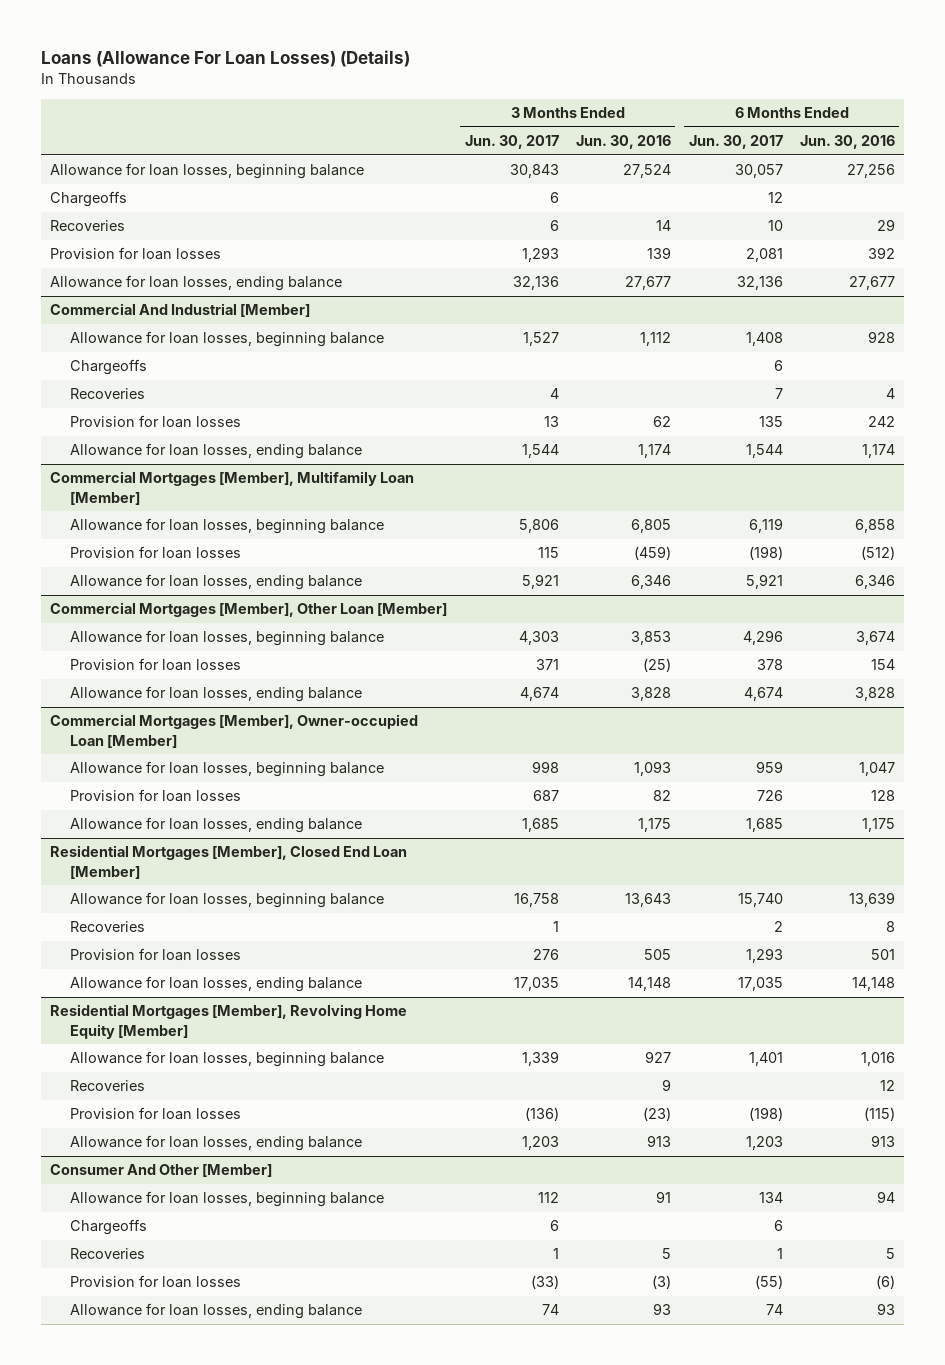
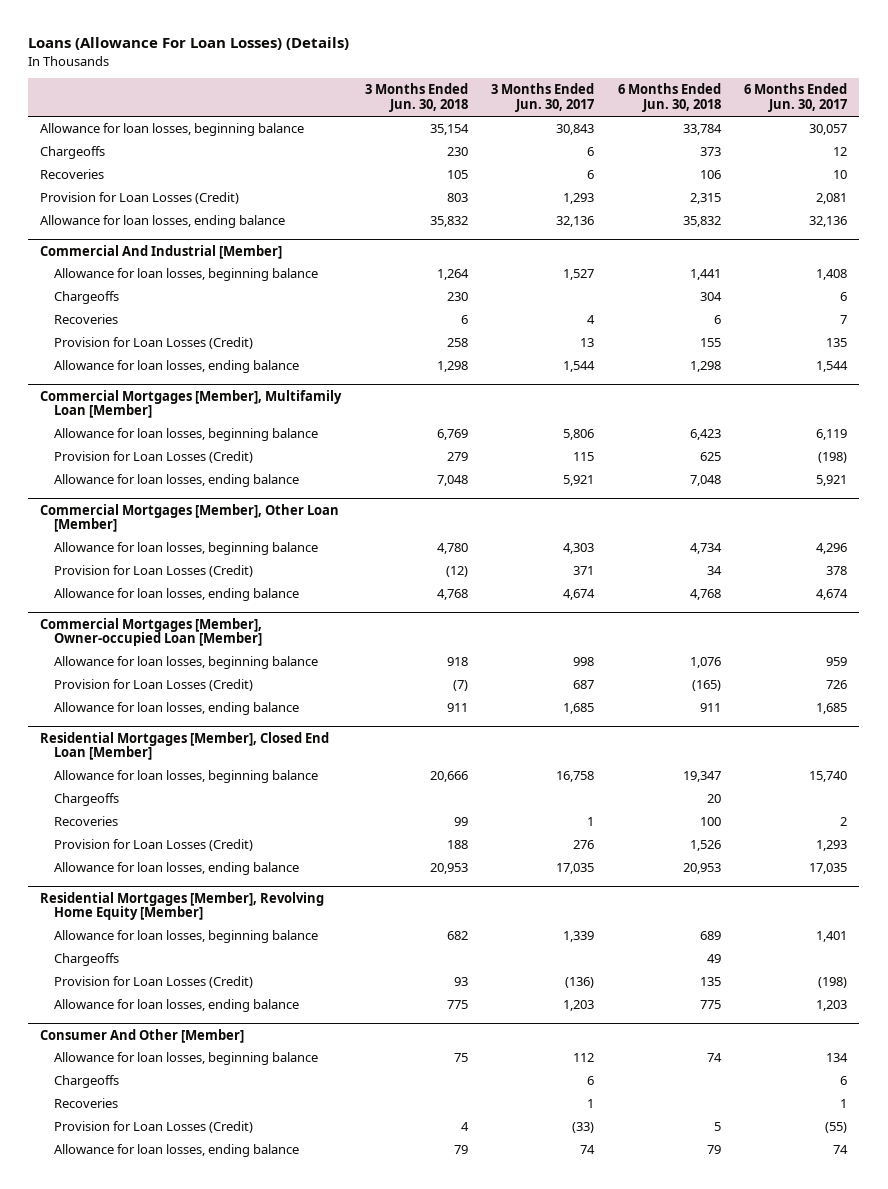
[576,135,672,150] Jun. 30, 2016 -> none
[800,135,896,150] Jun. 30, 2016 -> none
none -> [364,83,468,113] 3 Months Ended Jun. 30, 2018
none -> [617,83,721,113] 6 Months Ended Jun. 30, 2018
[50,247,222,261] Provision for loan losses -> [40,192,240,205] Provision for Loan Losses (Credit)
[70,415,242,429] Provision for loan losses -> [53,337,253,350] Provision for Loan Losses (Credit)
[70,546,242,560] Provision for loan losses -> [53,451,253,464] Provision for Loan Losses (Credit)
[70,658,242,672] Provision for loan losses -> [53,565,253,578] Provision for Loan Losses (Credit)
[70,789,242,803] Provision for loan losses -> [53,679,253,692] Provision for Loan Losses (Credit)
none -> [53,793,119,807] Chargeoffs
[70,948,242,962] Provision for loan losses -> [53,839,253,852] Provision for Loan Losses (Credit)
[70,1080,146,1092] Recoveries -> none
none -> [53,953,119,967] Chargeoffs
[70,1107,242,1121] Provision for loan losses -> [53,976,253,989] Provision for Loan Losses (Credit)
[70,1275,242,1289] Provision for loan losses -> [53,1121,253,1134] Provision for Loan Losses (Credit)

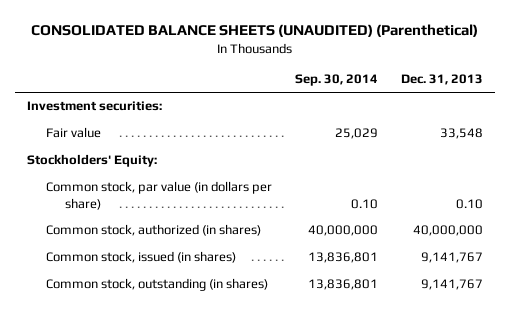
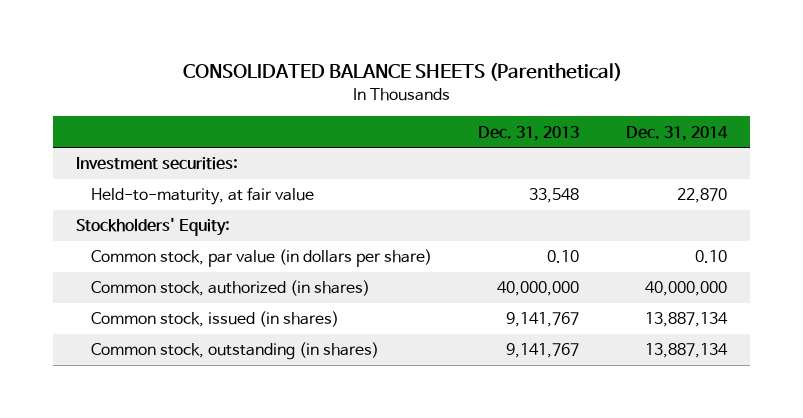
[31,24,479,38] CONSOLIDATED BALANCE SHEETS (UNAUDITED) (Parenthetical) -> [182,63,622,82] CONSOLIDATED BALANCE SHEETS (Parenthetical)
[295,74,379,87] Sep. 30, 2014 -> none
none -> [625,125,728,141] Dec. 31, 2014
[45,127,101,139] Fair value -> [91,187,315,206] Held-to-maturity, at fair value

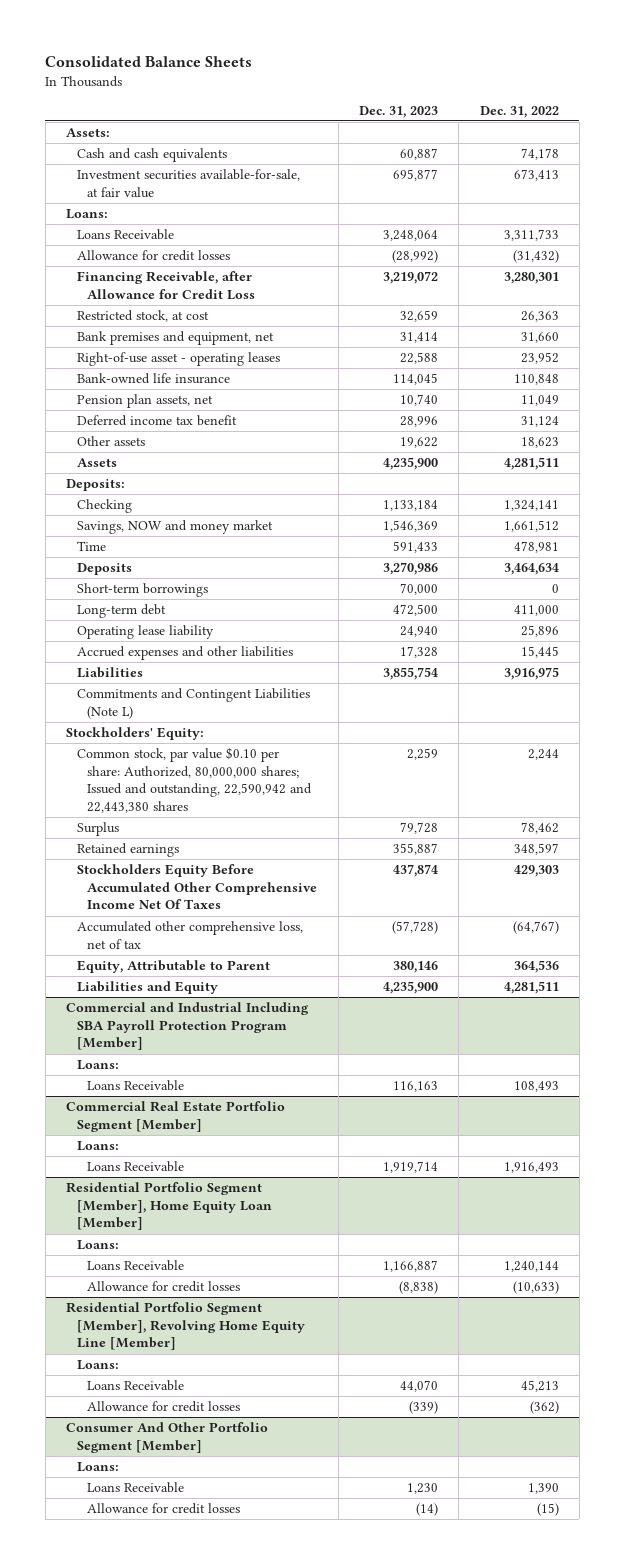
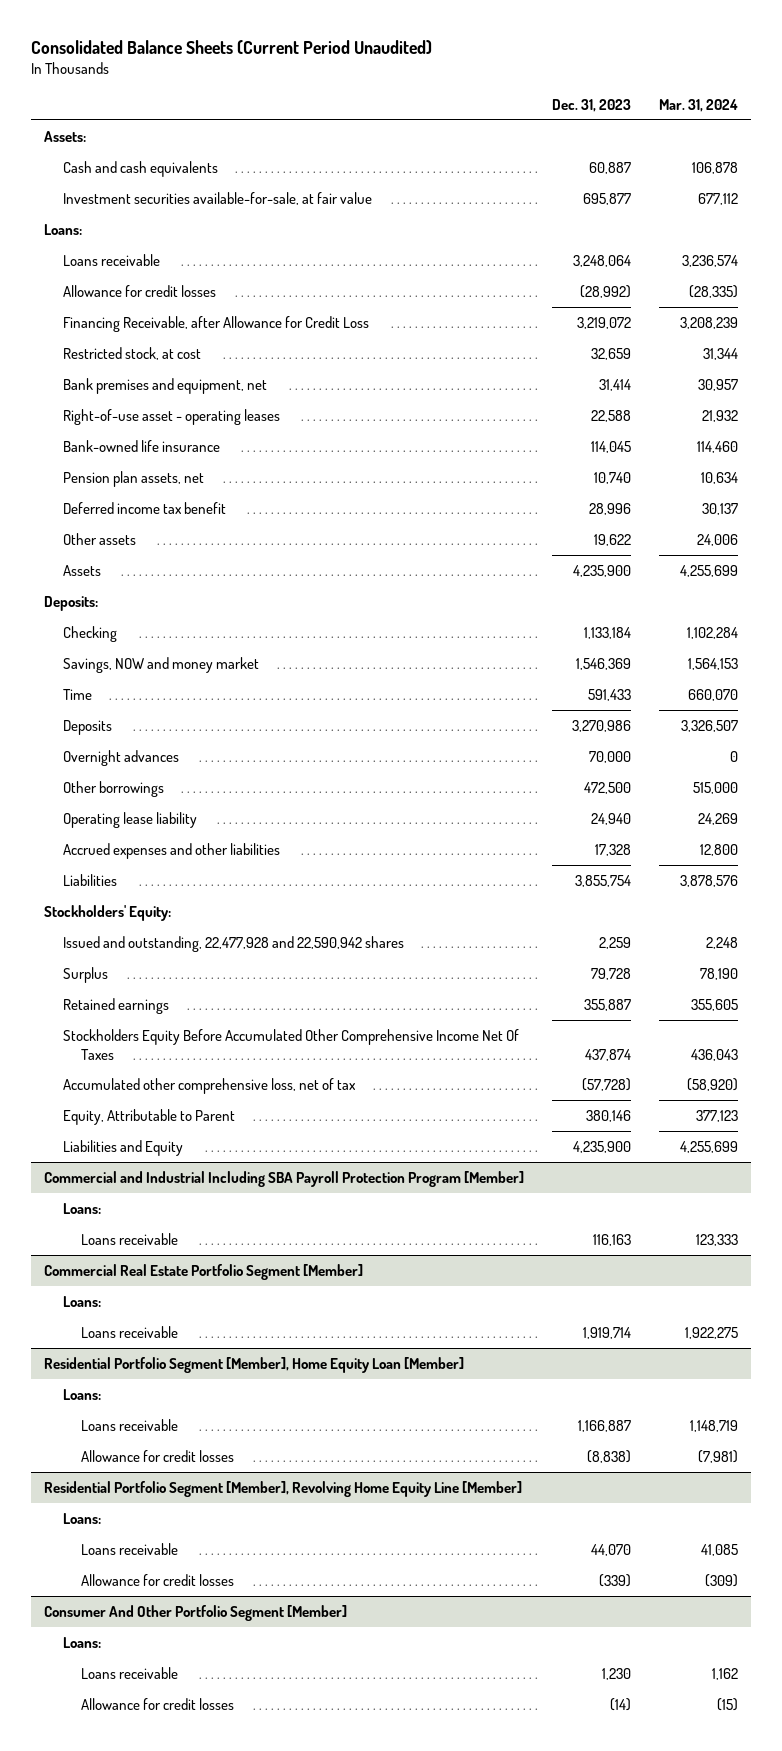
[45,55,253,67] Consolidated Balance Sheets -> [30,40,432,55] Consolidated Balance Sheets (Current Period Unaudited)
[479,105,559,118] Dec. 31, 2022 -> none
none -> [658,99,738,113] Mar. 31, 2024
[76,229,174,241] Loans Receivable -> [62,253,160,266] Loans receivable
[76,583,208,598] Short-term borrowings -> [62,749,179,766] Overnight advances
[76,604,166,619] Long-term debt -> [62,780,164,797] Other borrowings
[76,688,310,719] Commitments and Contingent Liabilities (Note L) -> none
[76,747,313,814] Common stock, par value $0.10 per share: Authorized, 80,000,000 shares; Issued and outstanding, 22,590,942 and 22,443,380 shares -> [62,935,404,952] Issued and outstanding, 22,477,928 and 22,590,942 shares
[87,1080,185,1092] Loans Receivable -> [81,1232,179,1245] Loans receivable
[87,1161,185,1173] Loans Receivable -> [81,1325,179,1338] Loans receivable
[87,1260,185,1272] Loans Receivable -> [81,1418,179,1431] Loans receivable
[87,1380,185,1392] Loans Receivable -> [81,1542,179,1555] Loans receivable
[87,1482,185,1494] Loans Receivable -> [81,1666,179,1679] Loans receivable

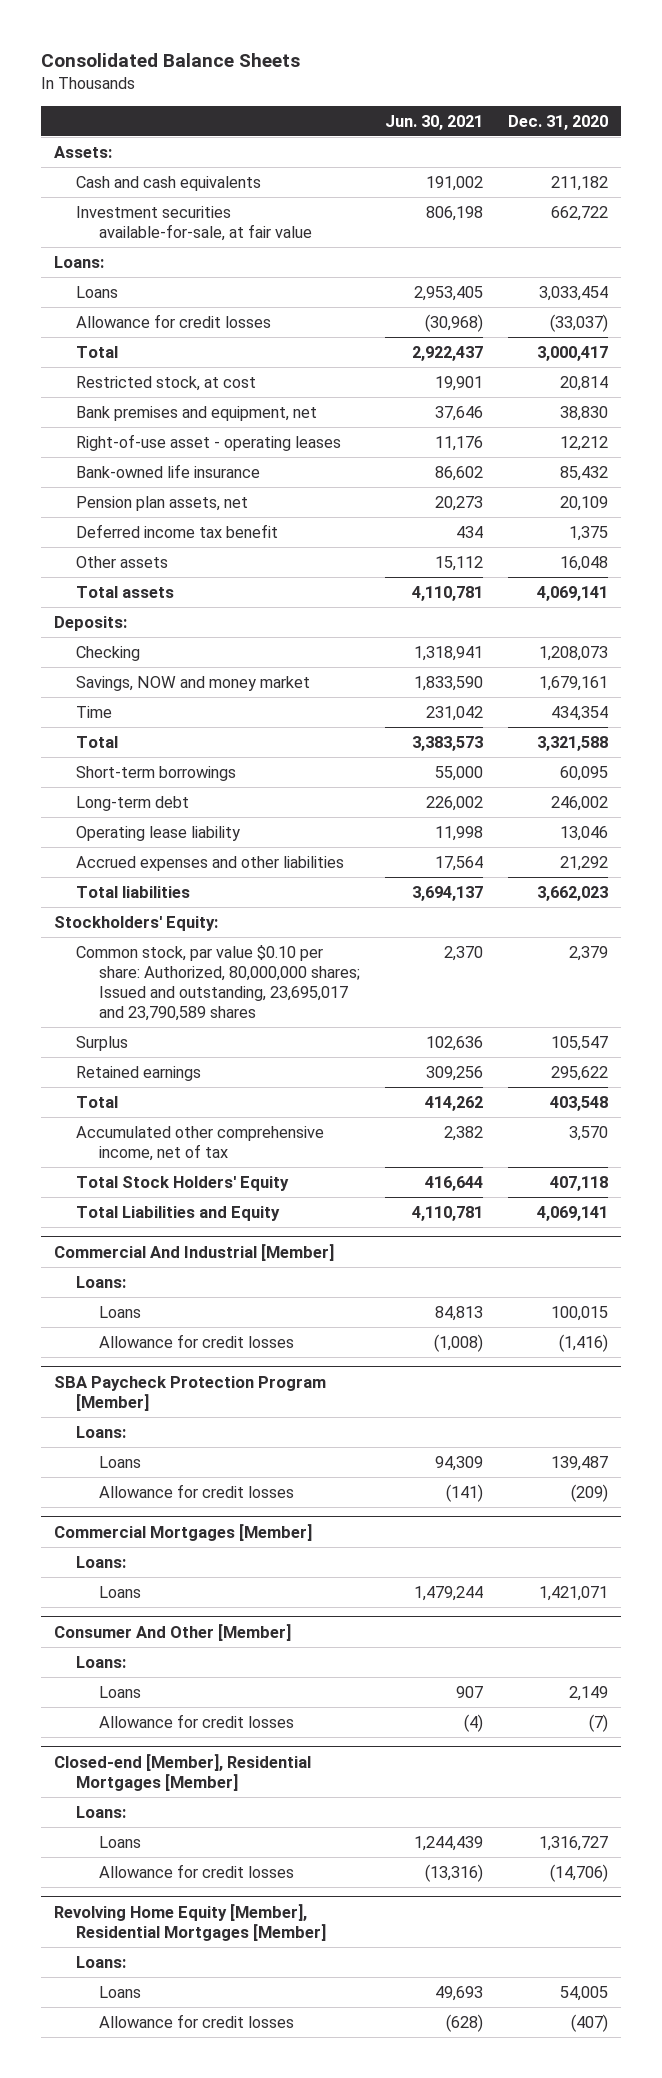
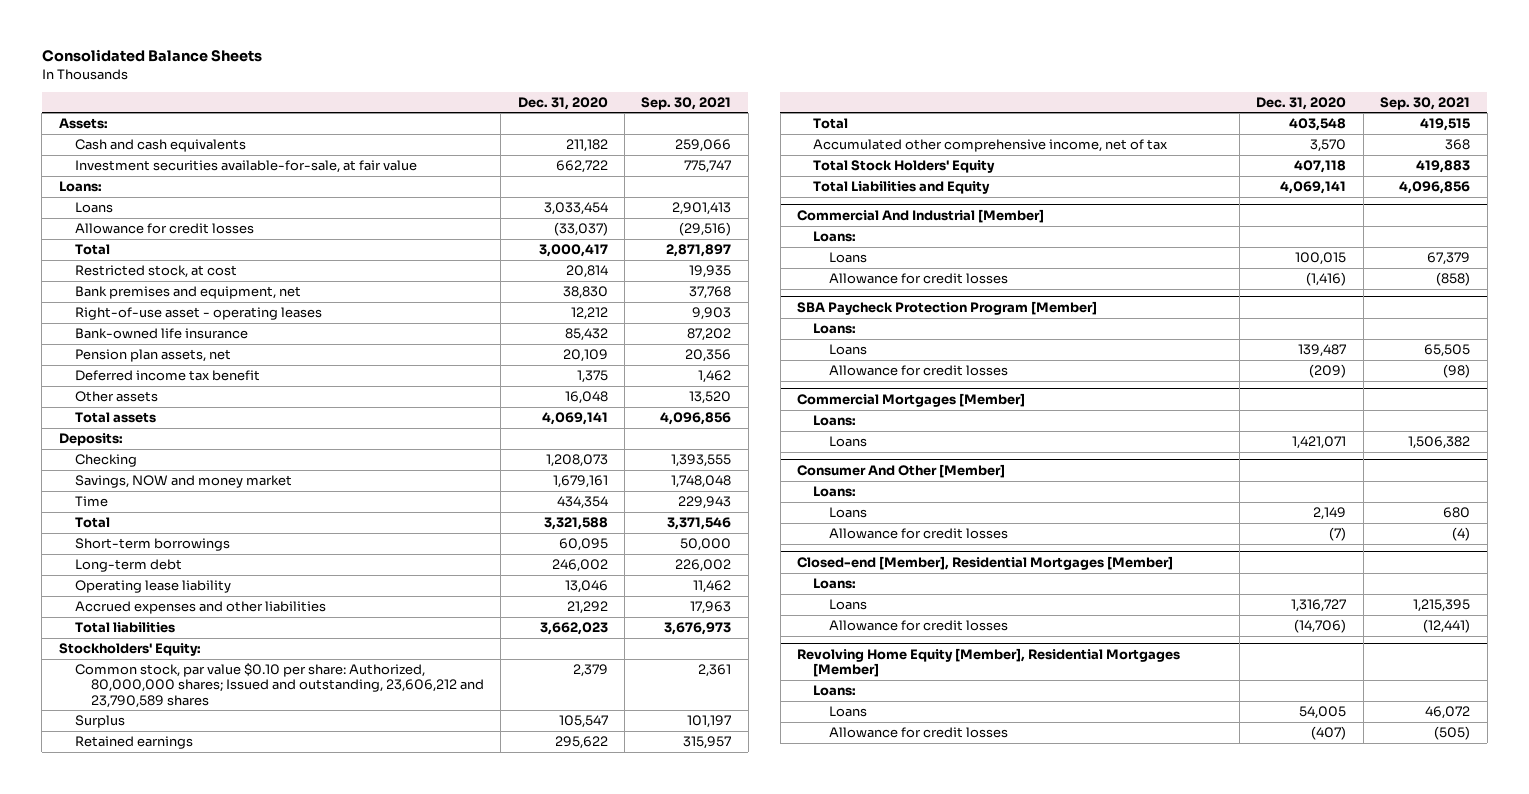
[384,114,483,130] Jun. 30, 2021 -> none
none -> [641,96,732,110] Sep. 30, 2021
[76,944,360,1021] Common stock, par value $0.10 per share: Authorized, 80,000,000 shares; Issued and outstanding, 23,695,017 and 23,790,589 shares -> [74,663,484,708] Common stock, par value $0.10 per share: Authorized, 80,000,000 shares; Issued and outstanding, 23,606,212 and 23,790,589 shares

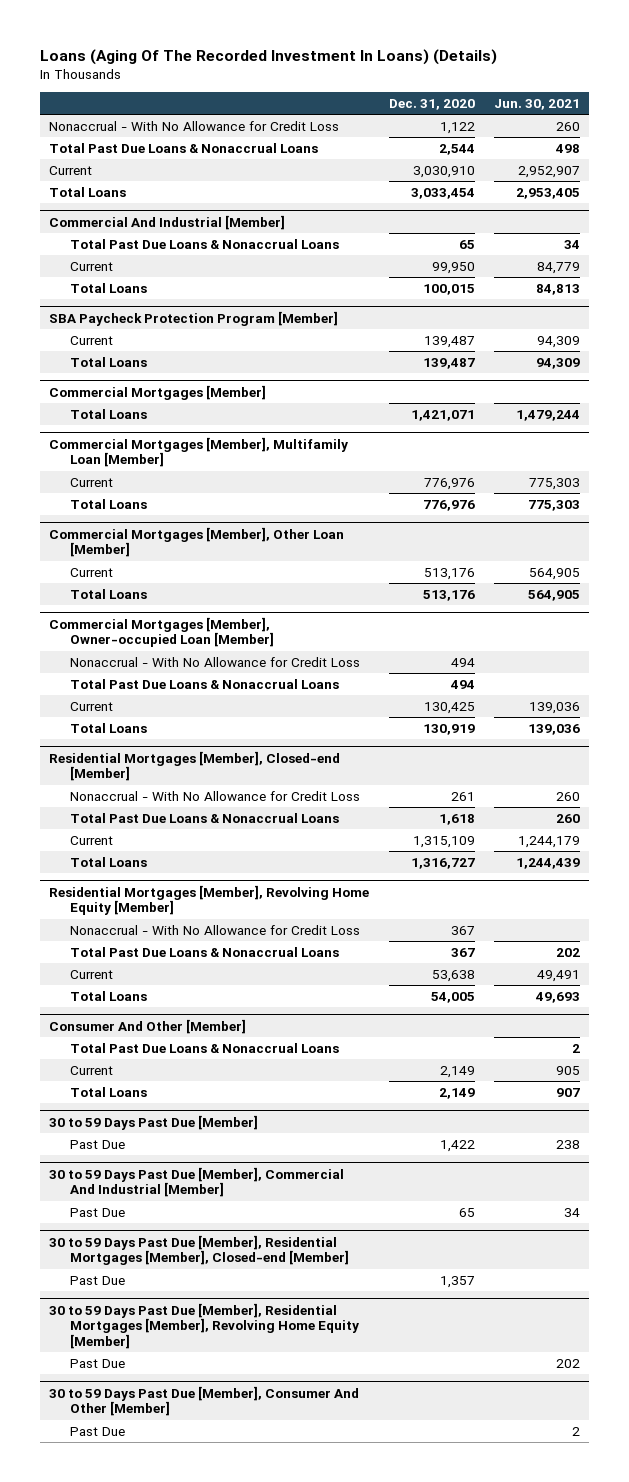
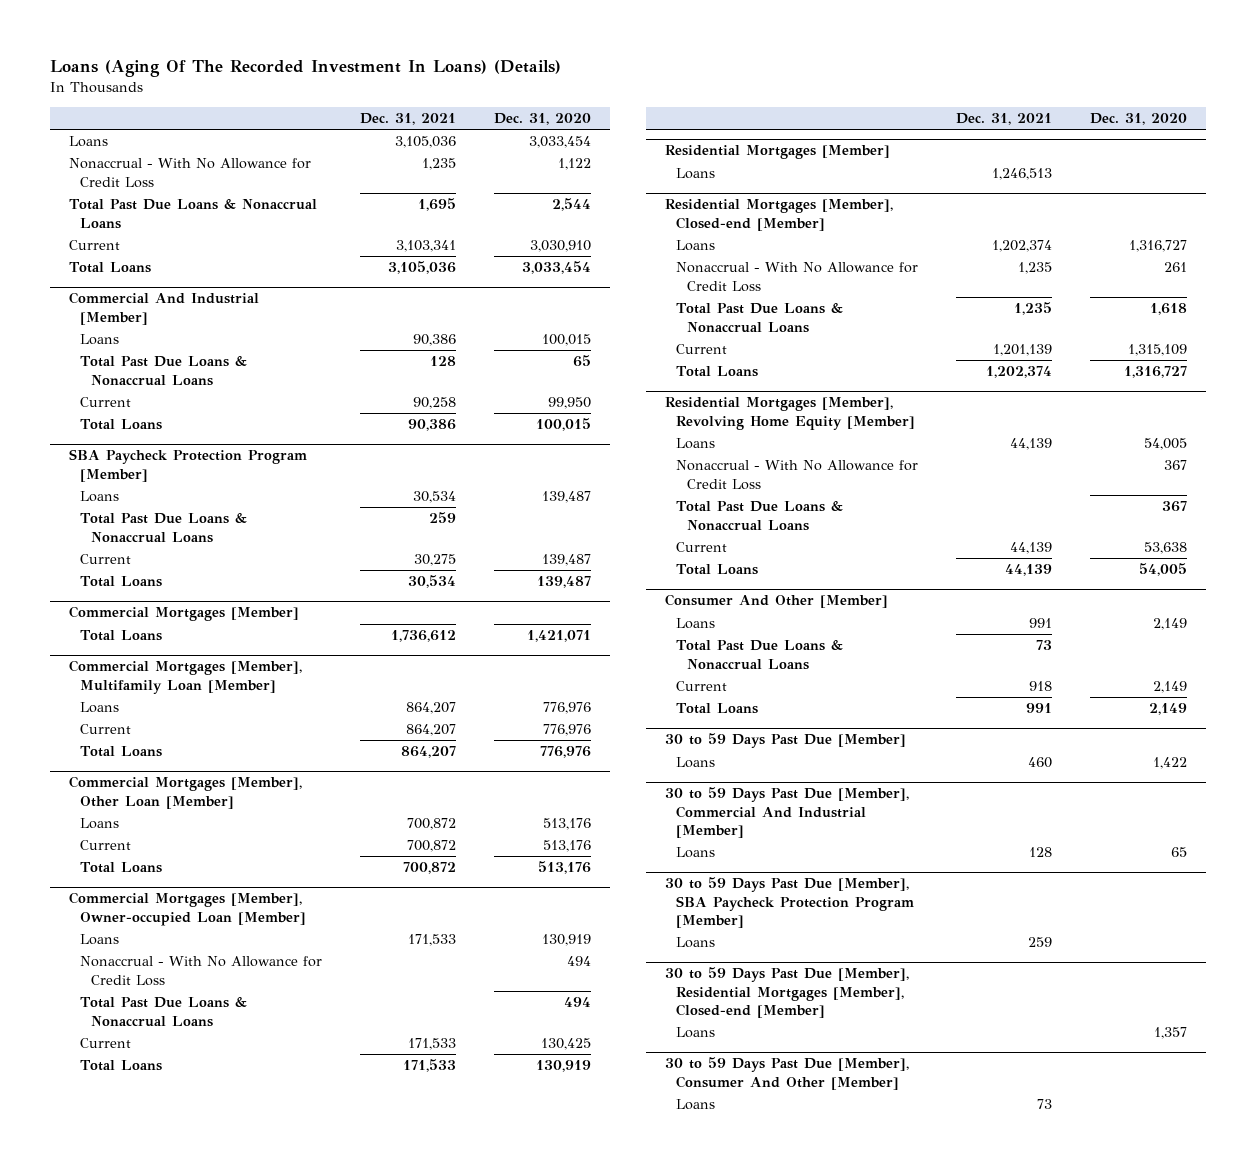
[493,98,580,110] Jun. 30, 2021 -> none
none -> [359,113,456,126] Dec. 31, 2021
none -> [68,136,108,148] Loans
none -> [79,334,119,346] Loans
none -> [79,491,119,503] Loans
none -> [79,513,247,543] Total Past Due Loans & Nonaccrual Loans
none -> [79,702,119,714] Loans
none -> [79,818,119,830] Loans
none -> [79,934,119,946] Loans
none -> [665,145,891,160] Residential Mortgages [Member]
none -> [676,168,716,180] Loans
none -> [676,240,716,252] Loans
none -> [676,438,716,450] Loans
none -> [676,618,716,630] Loans
[69,1139,125,1149] Past Due -> [676,757,716,769] Loans
[69,1207,125,1217] Past Due -> none
none -> [676,847,716,859] Loans
none -> [665,877,915,929] 30 to 59 Days Past Due [Member], SBA Paycheck Protection Program [Member]
none -> [676,937,716,949] Loans
[49,1302,359,1349] 30 to 59 Days Past Due [Member], Residential Mortgages [Member], Revolving Home Equity [Member] -> none
[69,1358,125,1368] Past Due -> none
[69,1275,125,1285] Past Due -> [676,1027,716,1039] Loans
[69,1426,125,1436] Past Due -> none
none -> [676,1099,716,1111] Loans

